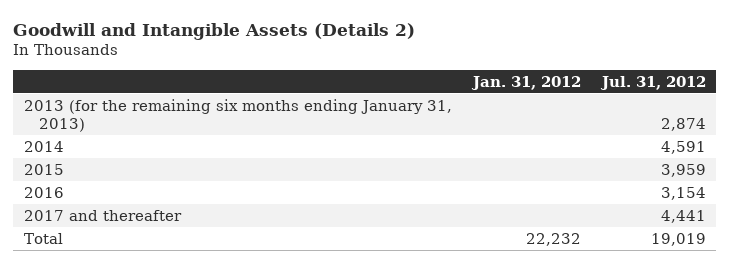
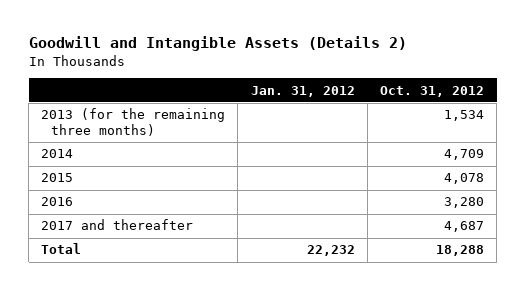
[599,75,706,90] Jul. 31, 2012 -> none
none -> [379,85,484,97] Oct. 31, 2012
[23,98,452,132] 2013 (for the remaining six months ending January 31, 2013) -> [41,108,226,136] 2013 (for the remaining three months)

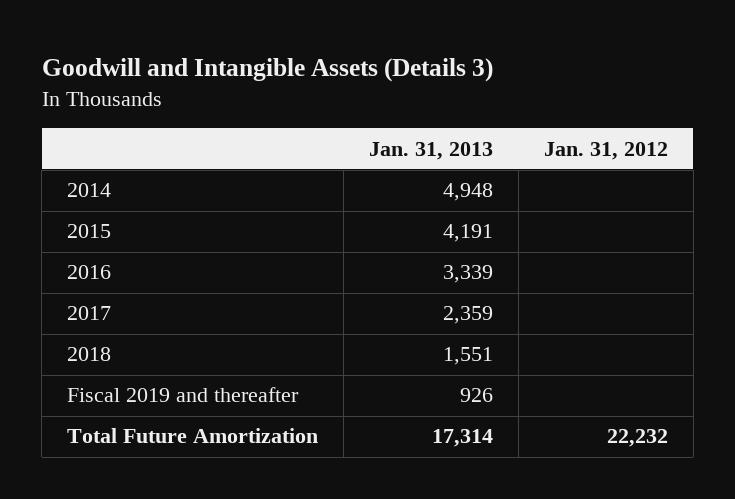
[28,36,407,52] Goodwill and Intangible Assets (Details 2) -> [41,58,493,83] Goodwill and Intangible Assets (Details 3)
[379,85,484,97] Oct. 31, 2012 -> none
none -> [369,141,494,160] Jan. 31, 2013
[41,108,226,136] 2013 (for the remaining three months) -> none
none -> [67,306,112,321] 2017
none -> [67,347,112,362] 2018
[41,219,194,231] 2017 and thereafter -> [67,387,300,403] Fiscal 2019 and thereafter
[41,243,82,255] Total -> [67,428,319,444] Total Future Amortization

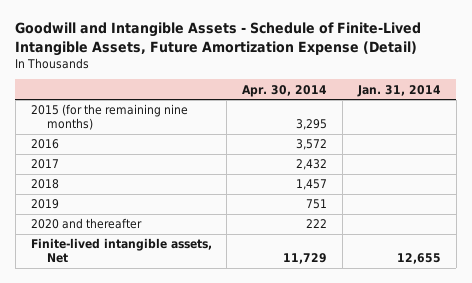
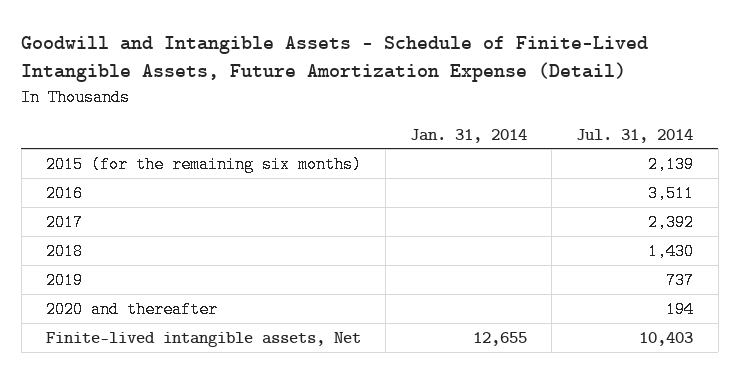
[242,84,328,97] Apr. 30, 2014 -> none
none -> [576,128,694,143] Jul. 31, 2014
[30,104,188,130] 2015 (for the remaining nine months) -> [46,155,363,173] 2015 (for the remaining six months)

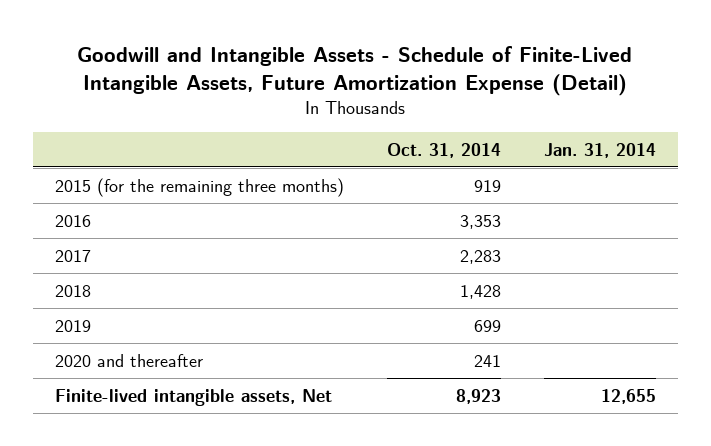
[576,128,694,143] Jul. 31, 2014 -> none
none -> [386,142,501,158] Oct. 31, 2014
[46,155,363,173] 2015 (for the remaining six months) -> [54,177,344,197] 2015 (for the remaining three months)

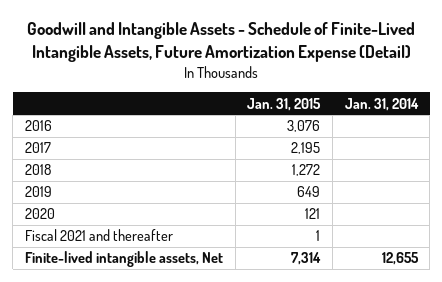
[386,142,501,158] Oct. 31, 2014 -> none
none -> [247,97,322,111] Jan. 31, 2015
[54,177,344,197] 2015 (for the remaining three months) -> none
none -> [24,208,55,220] 2020
[54,353,203,367] 2020 and thereafter -> [24,229,173,242] Fiscal 2021 and thereafter

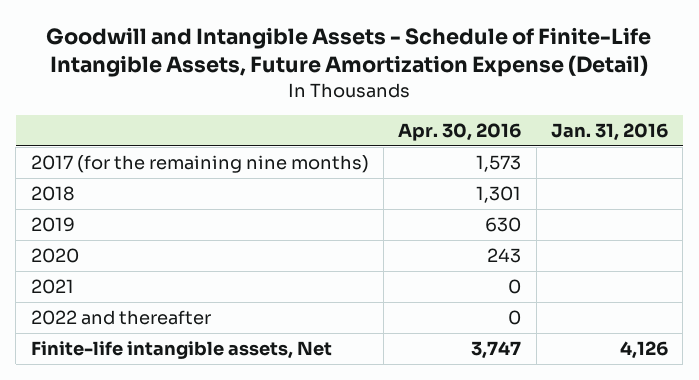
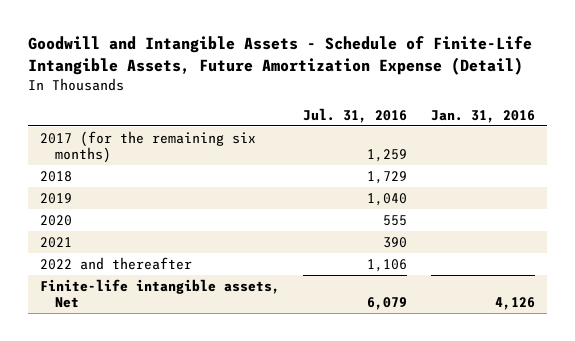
[398,123,522,142] Apr. 30, 2016 -> none
none -> [303,107,408,123] Jul. 31, 2016
[30,155,369,174] 2017 (for the remaining nine months) -> [39,130,256,164] 2017 (for the remaining six months)

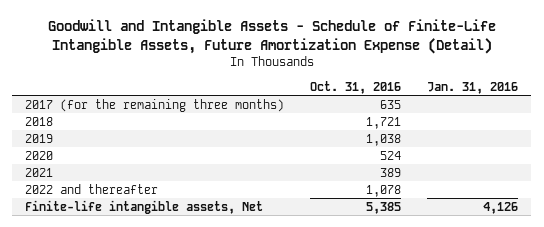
[303,107,408,123] Jul. 31, 2016 -> none
none -> [310,80,402,94] Oct. 31, 2016
[39,130,256,164] 2017 (for the remaining six months) -> [25,98,285,112] 2017 (for the remaining three months)

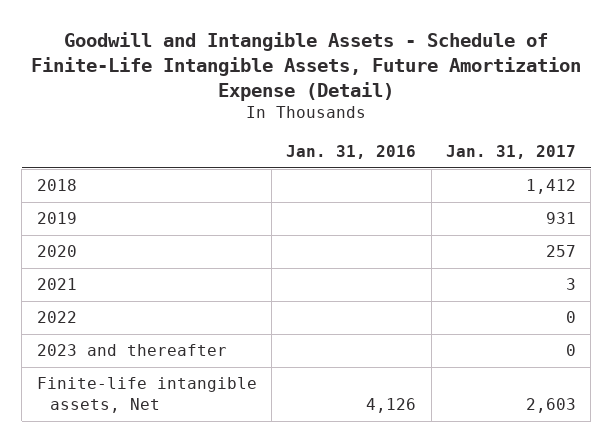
[310,80,402,94] Oct. 31, 2016 -> none
none -> [445,144,576,159] Jan. 31, 2017
[25,98,285,112] 2017 (for the remaining three months) -> none
none -> [36,311,77,324] 2022
[25,183,159,194] 2022 and thereafter -> [36,344,227,357] 2023 and thereafter

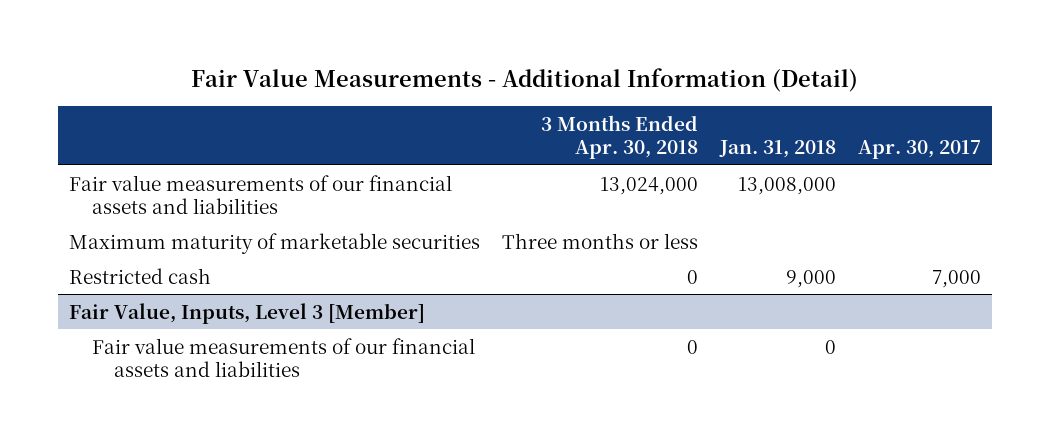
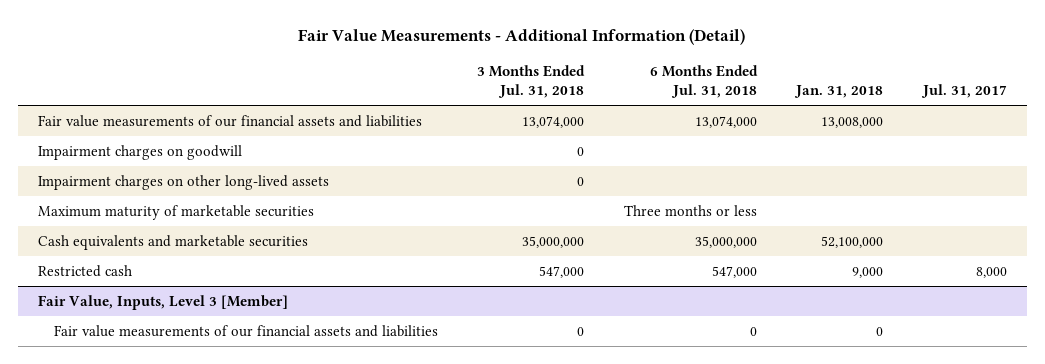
[540,115,698,160] 3 Months Ended Apr. 30, 2018 -> none
[857,140,981,160] Apr. 30, 2017 -> none
none -> [477,65,586,98] 3 Months Ended Jul. 31, 2018
none -> [649,65,758,98] 6 Months Ended Jul. 31, 2018
none -> [920,83,1007,98] Jul. 31, 2017
none -> [37,144,242,160] Impairment charges on goodwill
none -> [37,174,329,190] Impairment charges on other long-lived assets
none -> [37,234,308,250] Cash equivalents and marketable securities

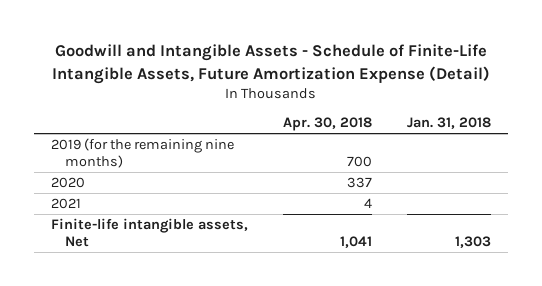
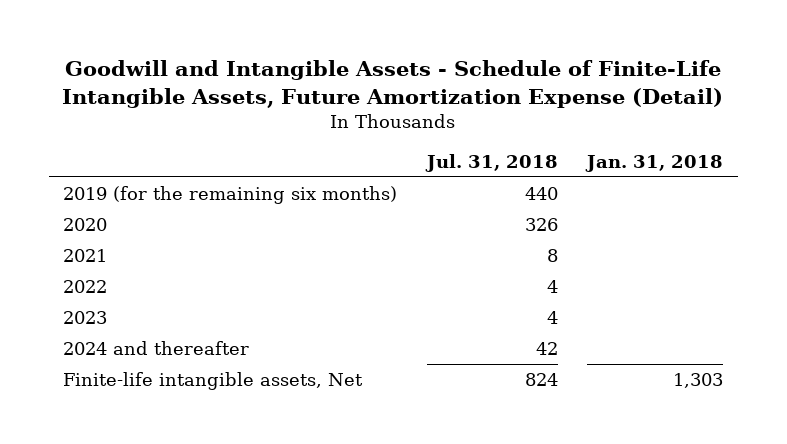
[283,117,373,132] Apr. 30, 2018 -> none
none -> [424,153,558,172] Jul. 31, 2018
[51,138,235,168] 2019 (for the remaining nine months) -> [63,185,398,204] 2019 (for the remaining six months)
none -> [63,279,108,293] 2022
none -> [63,310,108,324] 2023
none -> [63,340,250,355] 2024 and thereafter

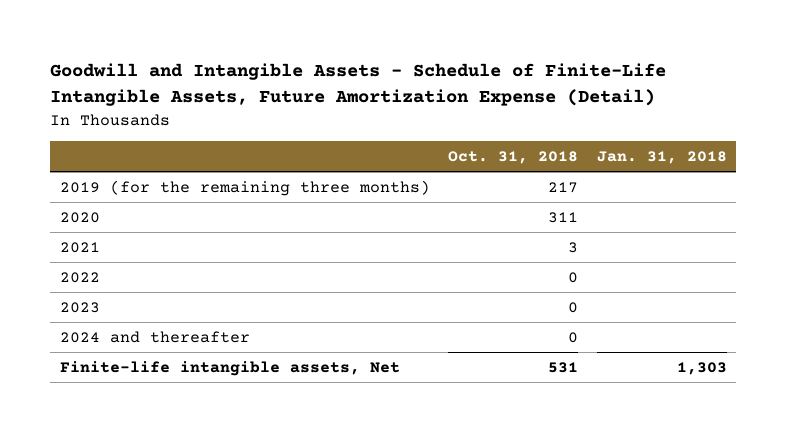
[424,153,558,172] Jul. 31, 2018 -> none
none -> [448,151,579,165] Oct. 31, 2018
[63,185,398,204] 2019 (for the remaining six months) -> [59,179,430,196] 2019 (for the remaining three months)

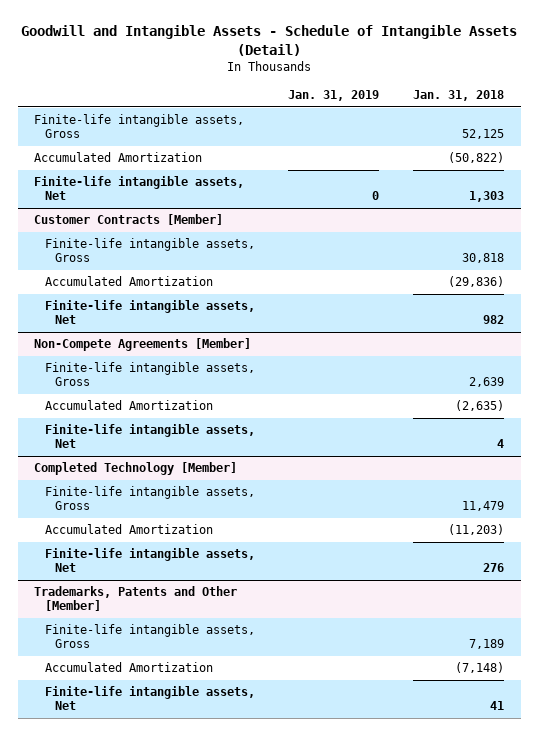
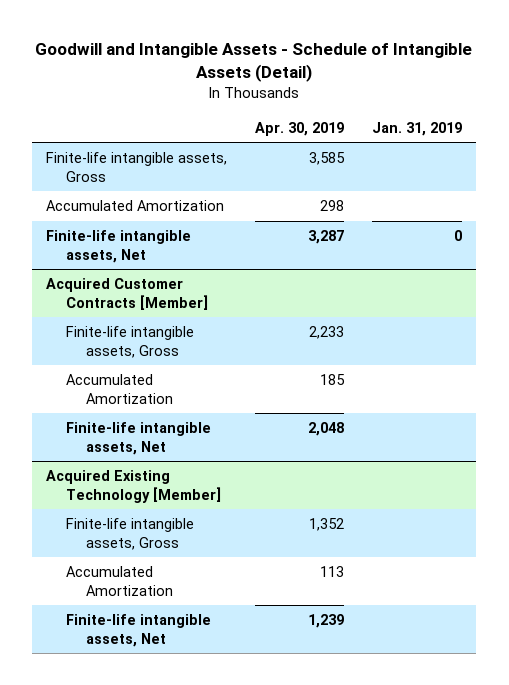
[412,90,504,102] Jan. 31, 2018 -> none
none -> [255,121,345,136] Apr. 30, 2019
[34,214,224,226] Customer Contracts [Member] -> [46,278,209,310] Acquired Customer Contracts [Member]
[34,338,252,352] Non-Compete Agreements [Member] -> none
[44,362,255,387] Finite-life intangible assets, Gross -> none
[44,400,213,411] Accumulated Amortization -> none
[44,424,255,449] Finite-life intangible assets, Net -> none
[34,462,238,476] Completed Technology [Member] -> none
[44,486,255,511] Finite-life intangible assets, Gross -> none
[44,524,213,535] Accumulated Amortization -> none
[44,548,255,573] Finite-life intangible assets, Net -> none
[34,586,238,612] Trademarks, Patents and Other [Member] -> none
[44,624,255,649] Finite-life intangible assets, Gross -> none
[44,662,213,673] Accumulated Amortization -> none
[44,686,255,711] Finite-life intangible assets, Net -> none
none -> [46,470,222,503] Acquired Existing Technology [Member]
none -> [66,518,195,550] Finite-life intangible assets, Gross
none -> [66,566,173,596] Accumulated Amortization
none -> [66,614,212,647] Finite-life intangible assets, Net

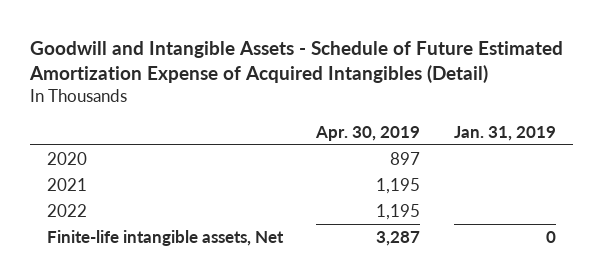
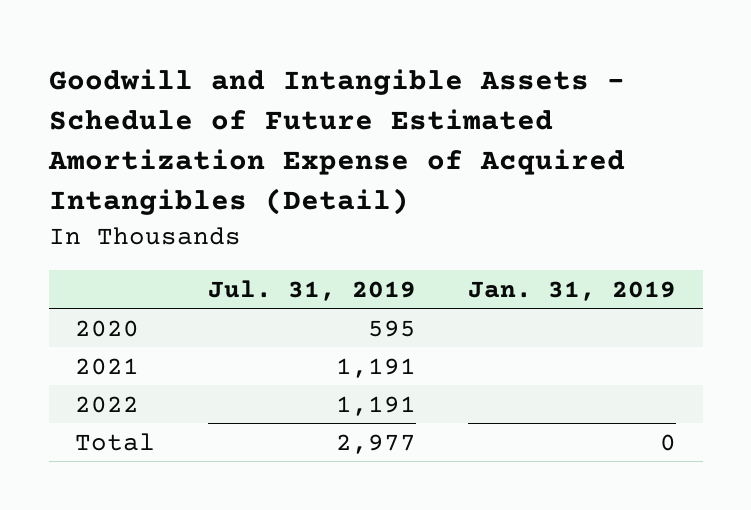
[315,125,421,141] Apr. 30, 2019 -> none
none -> [207,279,416,301] Jul. 31, 2019
[46,229,284,246] Finite-life intangible assets, Net -> [74,432,155,451] Total

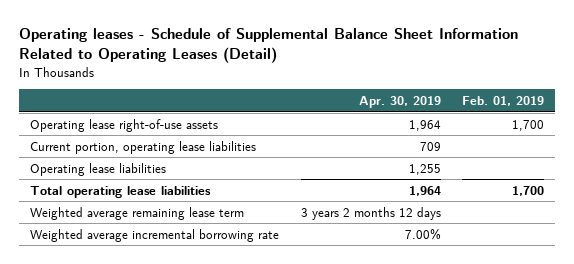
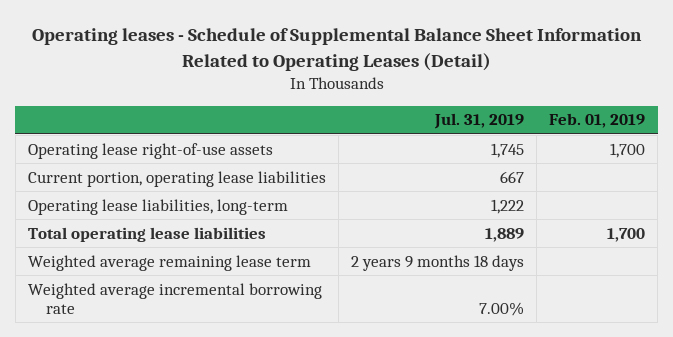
[358,96,441,109] Apr. 30, 2019 -> none
none -> [434,113,525,130] Jul. 31, 2019
[30,162,167,176] Operating lease liabilities -> [27,198,288,215] Operating lease liabilities, long-term

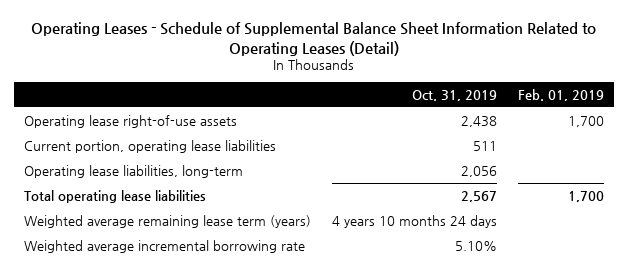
[31,27,642,71] Operating leases - Schedule of Supplemental Balance Sheet Information Related to Operating Leases (Detail) -> [31,22,597,56] Operating Leases - Schedule of Supplemental Balance Sheet Information Related to Operating Leases (Detail)
[434,113,525,130] Jul. 31, 2019 -> none
none -> [412,89,498,101] Oct. 31, 2019
[27,254,311,271] Weighted average remaining lease term -> [24,214,312,228] Weighted average remaining lease term (years)

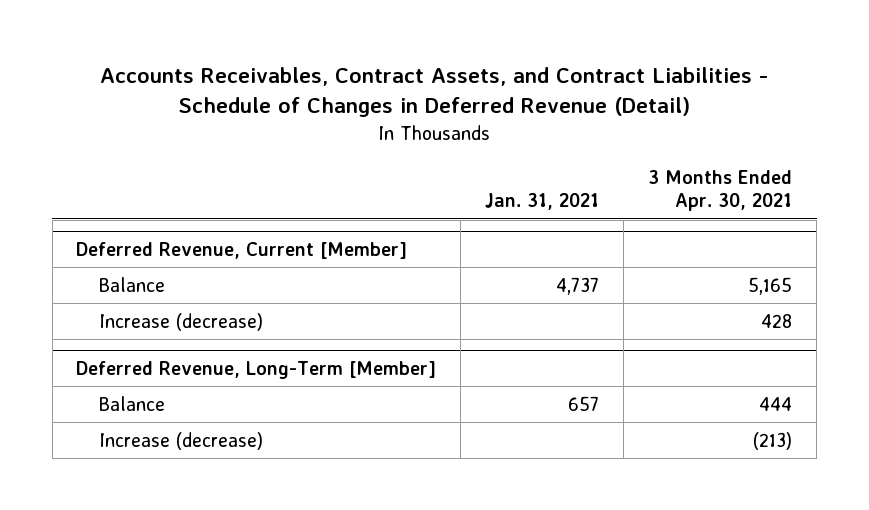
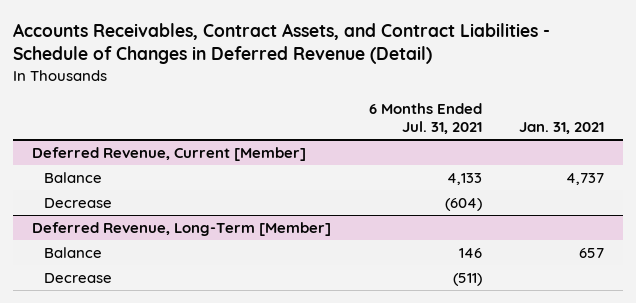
[648,170,793,212] 3 Months Ended Apr. 30, 2021 -> none
none -> [368,102,482,135] 6 Months Ended Jul. 31, 2021
[98,312,263,331] Increase (decrease) -> [44,197,113,208] Decrease
[98,431,263,450] Increase (decrease) -> [44,272,113,283] Decrease

